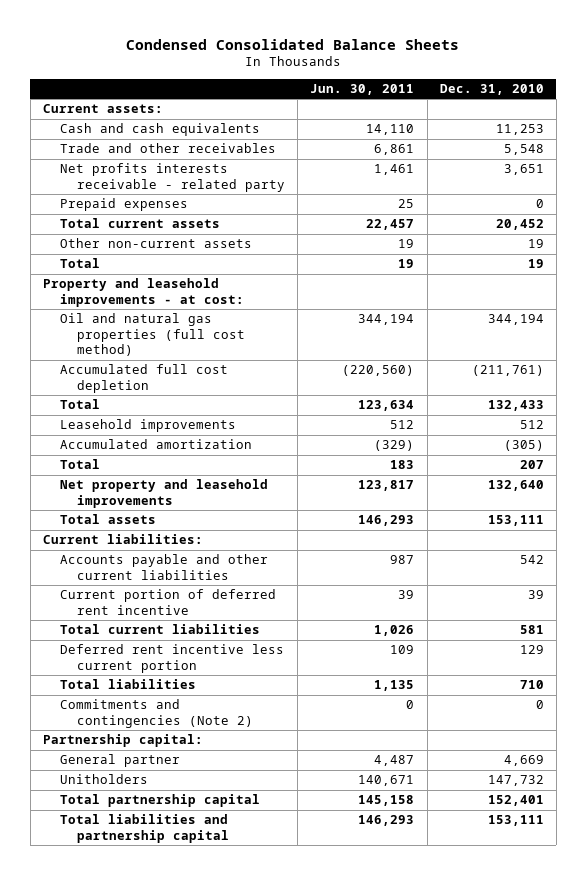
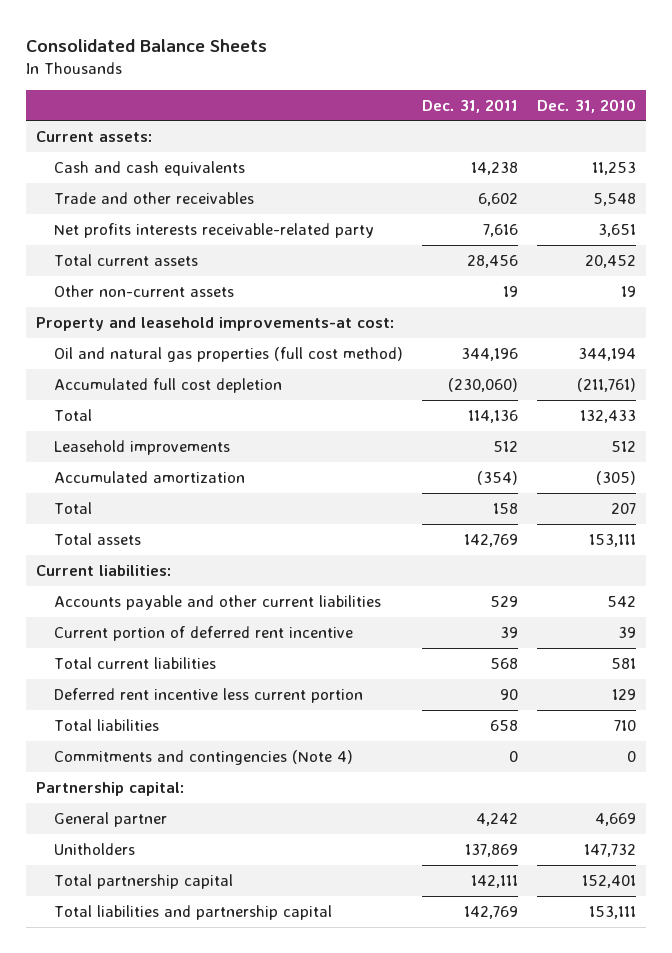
[126,38,460,50] Condensed Consolidated Balance Sheets -> [26,38,268,52] Consolidated Balance Sheets
[310,84,415,96] Jun. 30, 2011 -> none
none -> [422,98,519,113] Dec. 31, 2011
[59,198,188,212] Prepaid expenses -> none
[59,163,286,192] Net profits interests receivable - related party -> [53,222,374,238] Net profits interests receivable-related party
[59,258,100,269] Total -> none
[42,278,244,307] Property and leasehold improvements - at cost: -> [35,316,394,331] Property and leasehold improvements-at cost:
[59,479,268,508] Net property and leasehold improvements -> none
[59,699,254,728] Commitments and contingencies (Note 2) -> [53,749,353,765] Commitments and contingencies (Note 4)

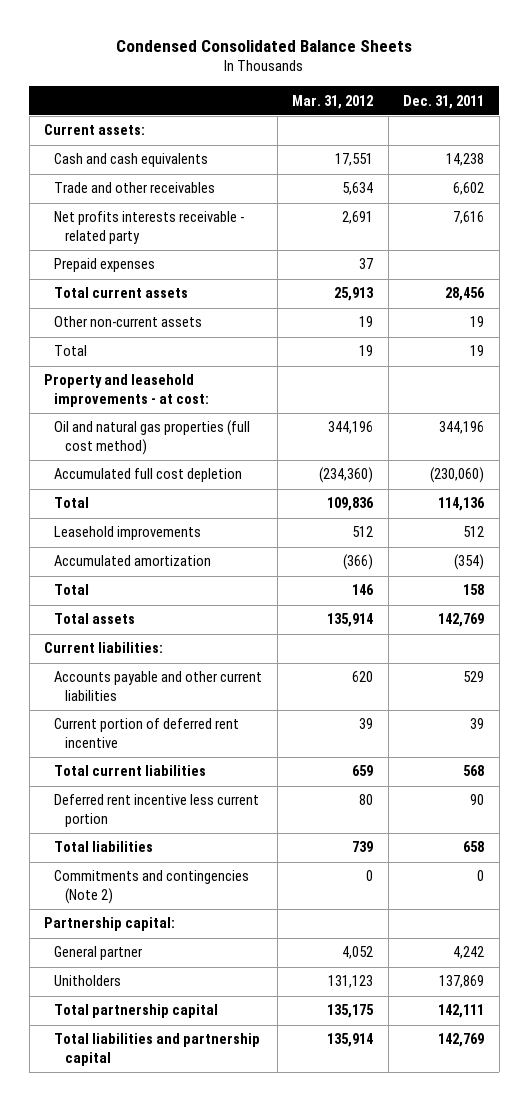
[26,38,268,52] Consolidated Balance Sheets -> [116,39,413,52] Condensed Consolidated Balance Sheets
[537,98,637,113] Dec. 31, 2010 -> none
none -> [292,94,374,109] Mar. 31, 2012
[53,222,374,238] Net profits interests receivable-related party -> [54,211,245,244] Net profits interests receivable - related party
none -> [54,258,156,273] Prepaid expenses
none -> [54,345,88,357] Total
[35,316,394,331] Property and leasehold improvements-at cost: -> [44,374,210,407] Property and leasehold improvements - at cost:
[53,749,353,765] Commitments and contingencies (Note 4) -> [54,870,250,904] Commitments and contingencies (Note 2)

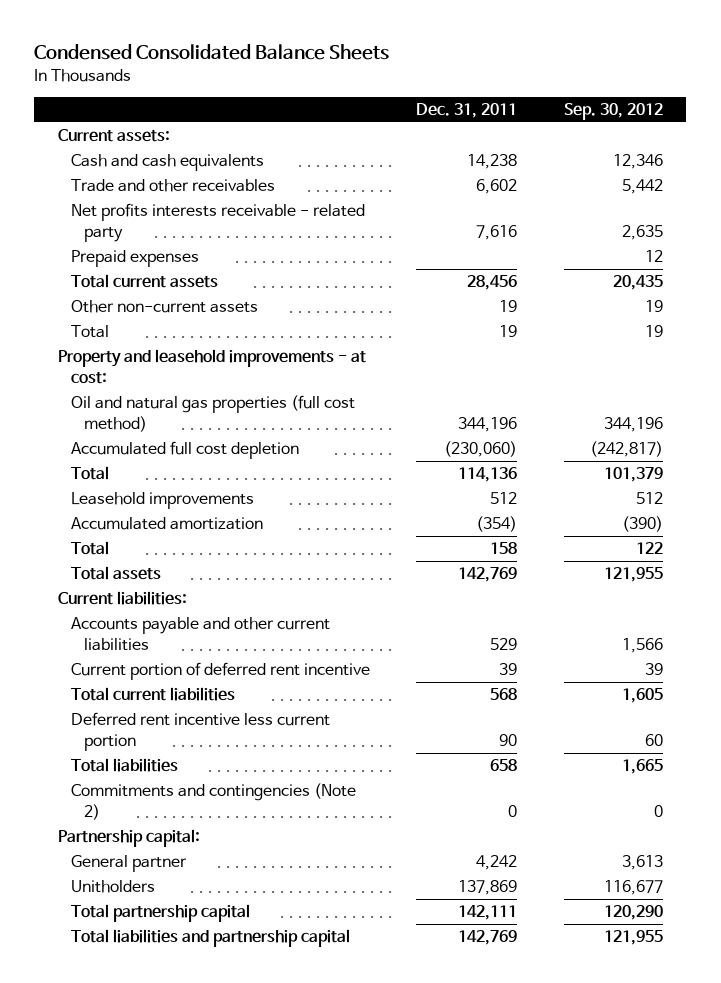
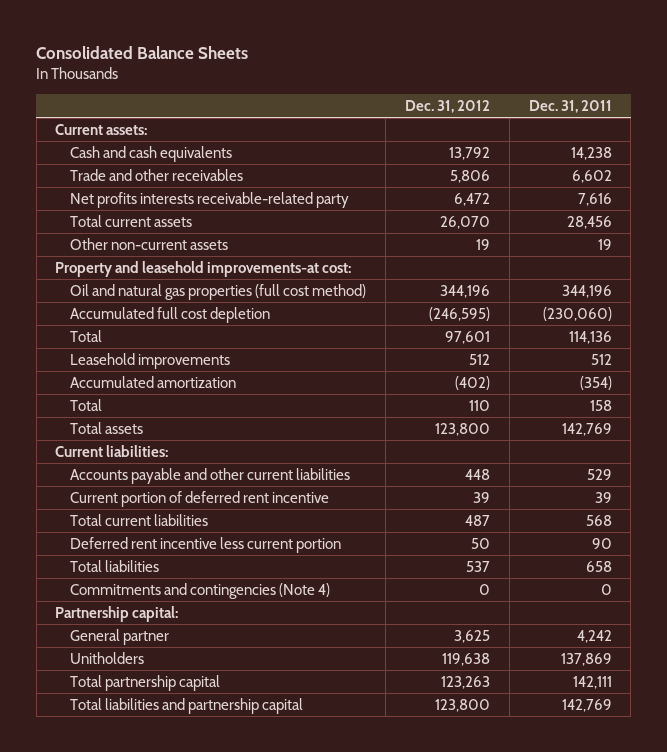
[34,44,390,61] Condensed Consolidated Balance Sheets -> [36,46,249,60] Consolidated Balance Sheets
[564,103,664,121] Sep. 30, 2012 -> none
none -> [405,100,491,114] Dec. 31, 2012
[70,250,199,268] Prepaid expenses -> none
[70,203,365,242] Net profits interests receivable - related party -> [70,191,350,208] Net profits interests receivable-related party
[70,325,109,339] Total -> none
[57,349,366,384] Property and leasehold improvements - at cost: -> [55,260,352,277] Property and leasehold improvements-at cost:
[70,783,356,820] Commitments and contingencies (Note 2) -> [70,582,331,599] Commitments and contingencies (Note 4)

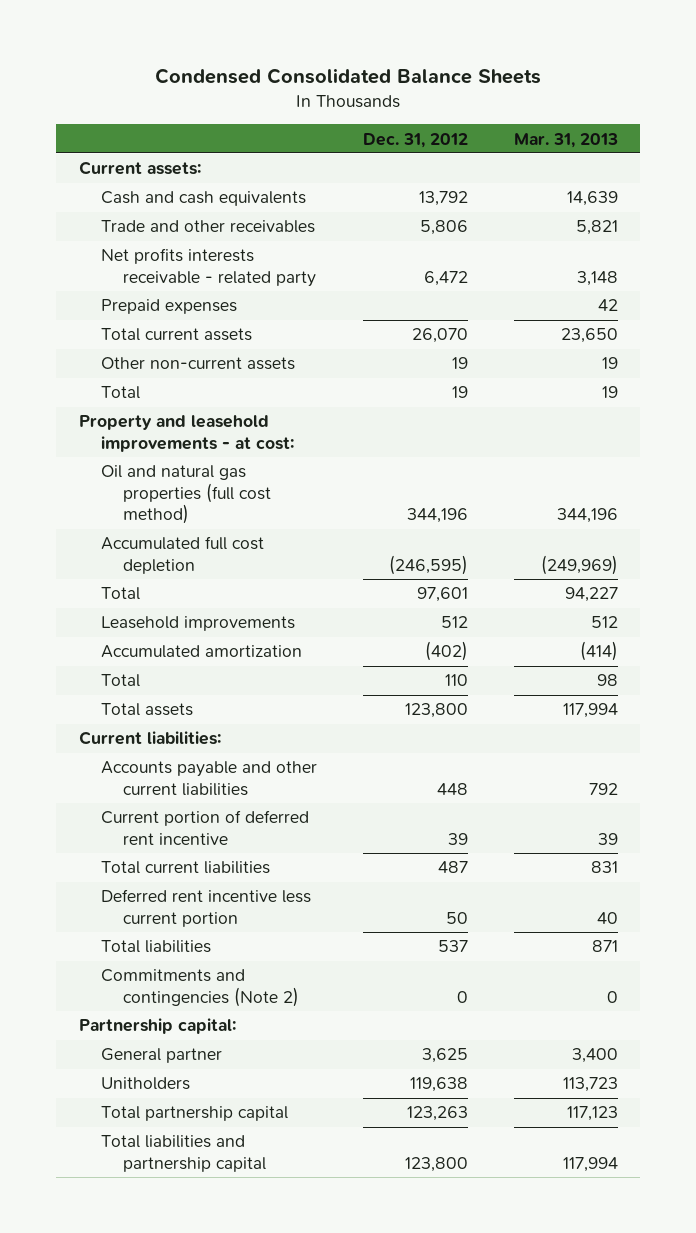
[36,46,249,60] Consolidated Balance Sheets -> [155,68,542,85] Condensed Consolidated Balance Sheets
[528,100,612,114] Dec. 31, 2011 -> none
none -> [513,132,618,148] Mar. 31, 2013
[70,191,350,208] Net profits interests receivable-related party -> [100,248,317,287] Net profits interests receivable - related party
none -> [100,299,237,315] Prepaid expenses
none -> [100,386,140,400] Total
[55,260,352,277] Property and leasehold improvements-at cost: -> [78,415,294,452] Property and leasehold improvements - at cost:
[70,582,331,599] Commitments and contingencies (Note 4) -> [100,969,300,1007] Commitments and contingencies (Note 2)

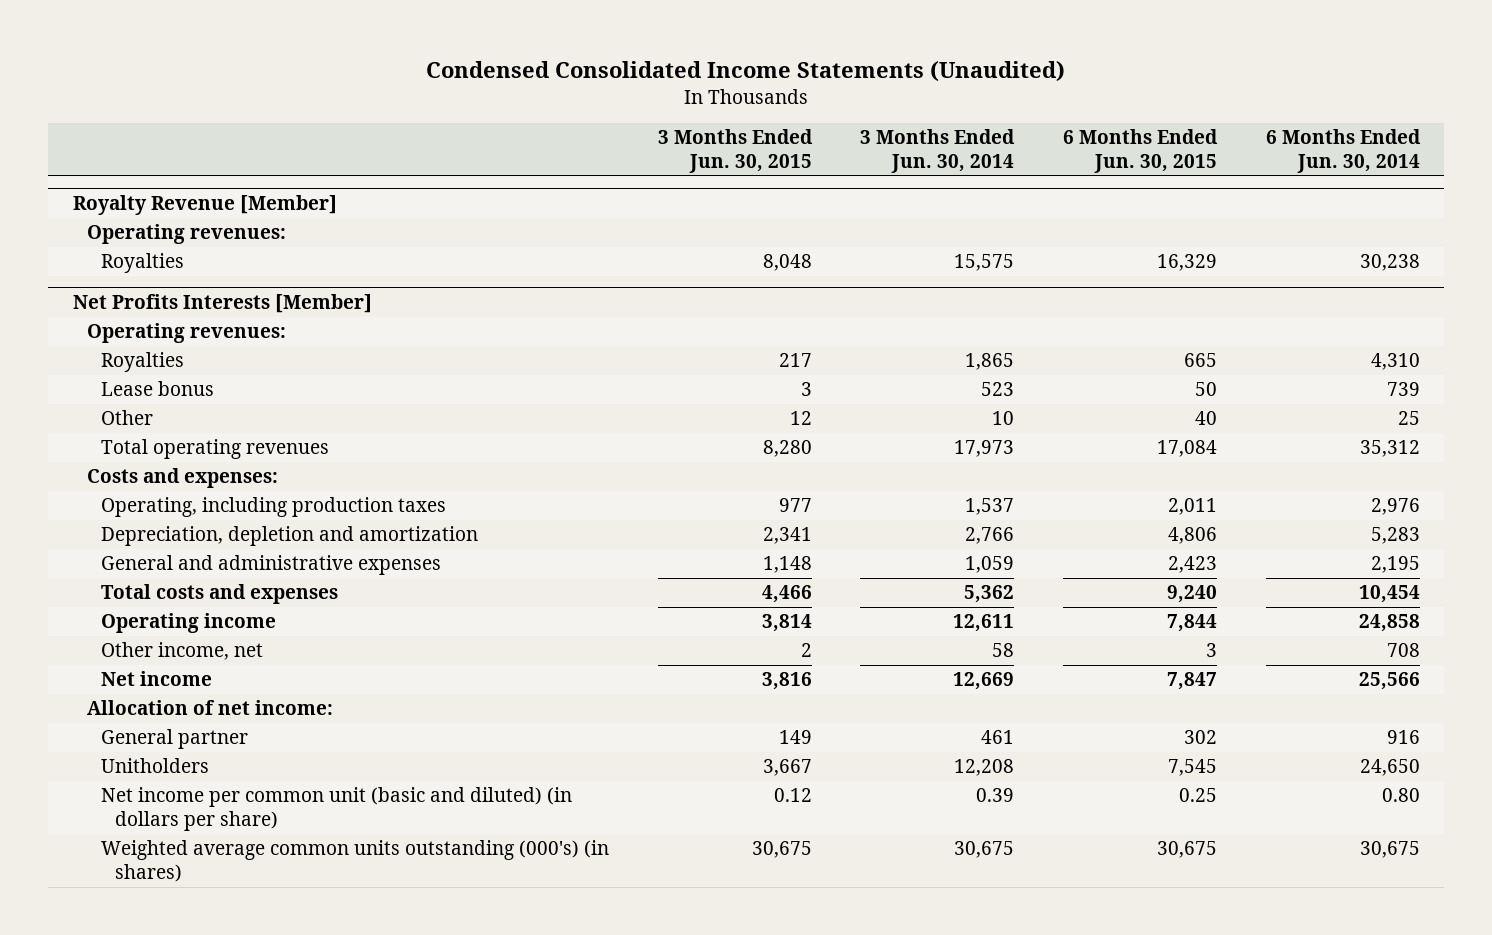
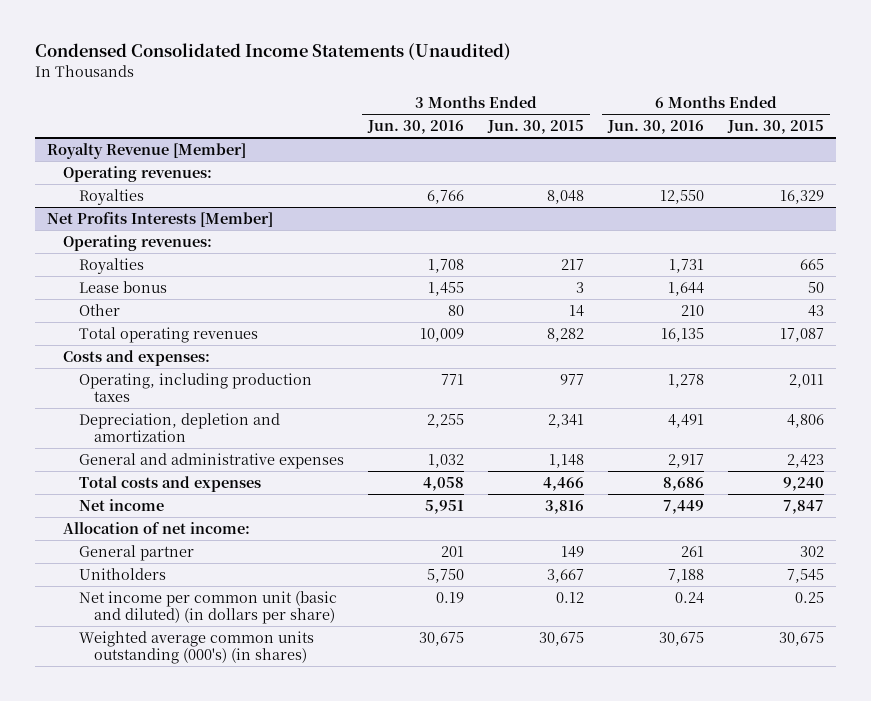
[860,129,1016,174] 3 Months Ended Jun. 30, 2014 -> none
[1265,129,1421,174] 6 Months Ended Jun. 30, 2014 -> none
none -> [366,120,464,135] Jun. 30, 2016
none -> [606,120,704,135] Jun. 30, 2016
[789,411,812,426] 12 -> [568,304,584,317] 14
[1195,411,1218,426] 40 -> [807,304,824,317] 43
[762,440,812,458] 8,280 -> [546,327,584,342] 8,282
[1157,440,1218,458] 17,084 -> [779,327,824,342] 17,087
[101,613,277,634] Operating income -> none
[101,642,264,661] Other income, net -> none

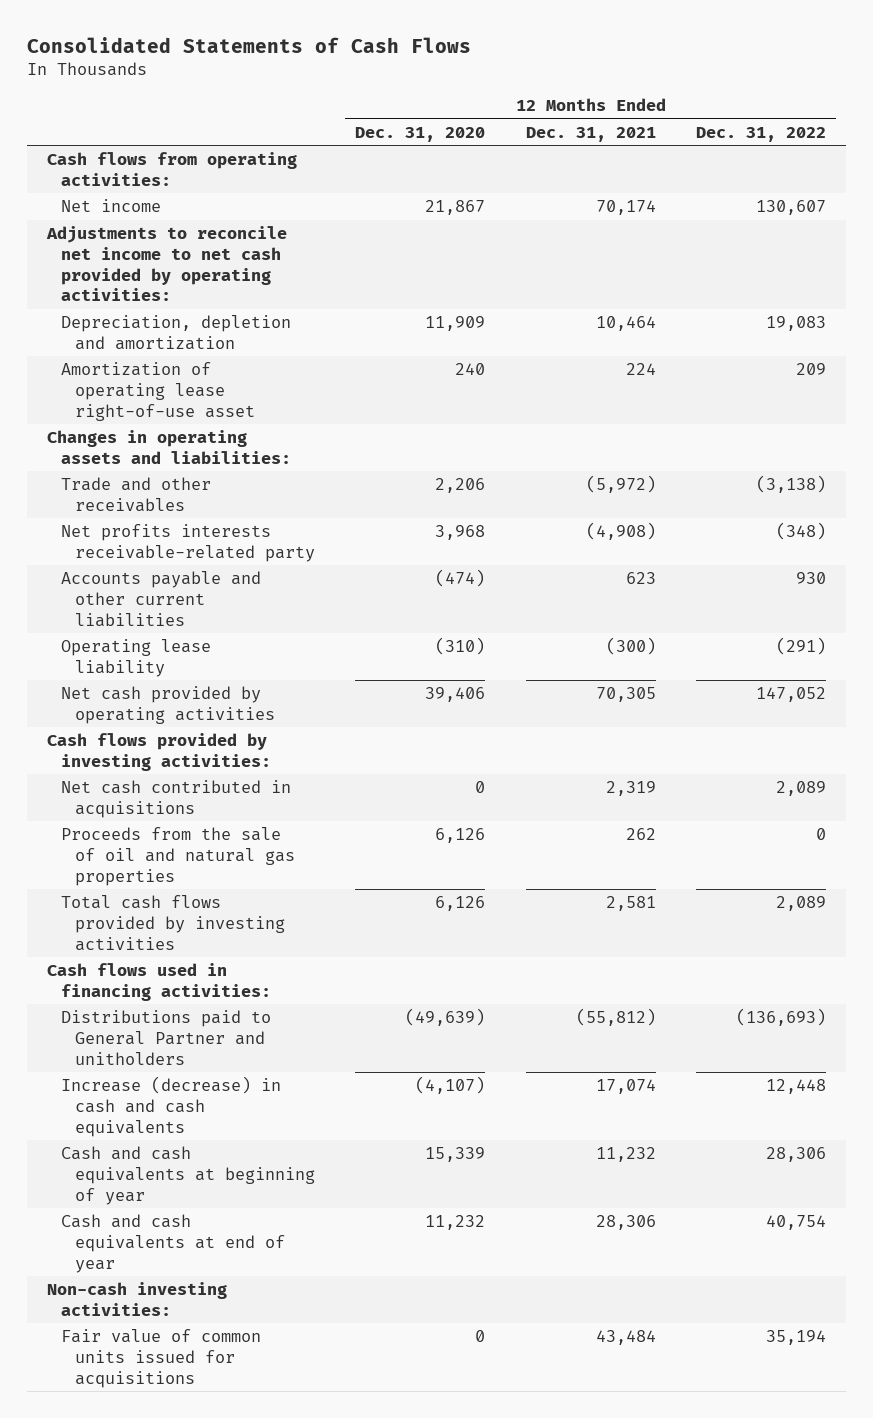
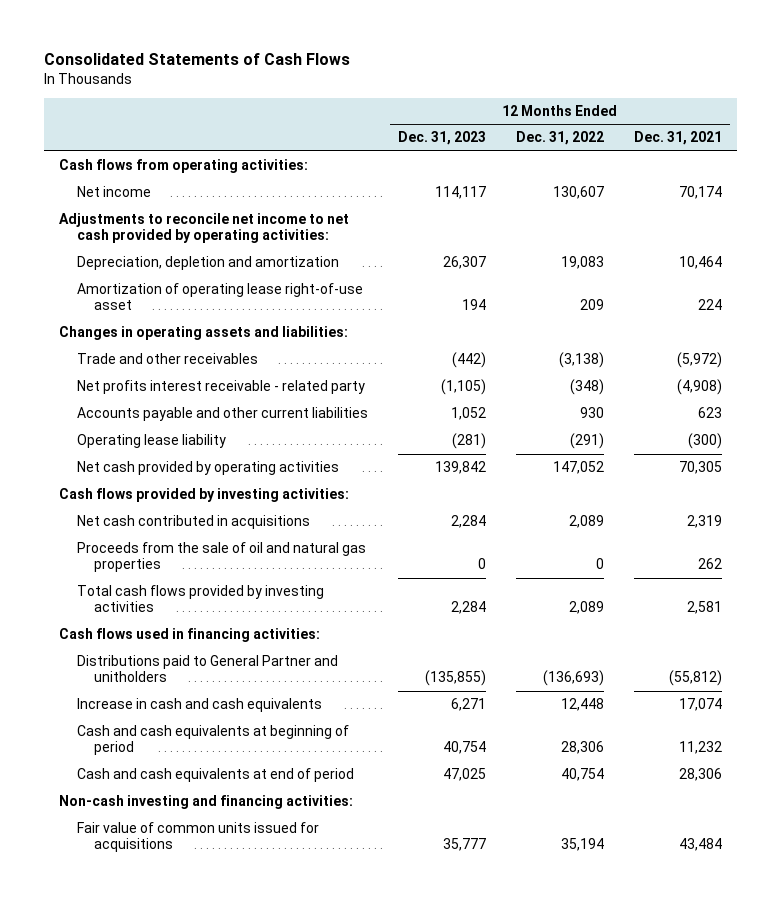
[355,126,486,142] Dec. 31, 2020 -> none
none -> [397,131,486,146] Dec. 31, 2023
[60,524,315,562] Net profits interests receivable-related party -> [76,380,365,395] Net profits interest receivable - related party
[60,1076,281,1137] Increase (decrease) in cash and cash equivalents -> [76,698,322,713] Increase in cash and cash equivalents
[60,1146,315,1205] Cash and cash equivalents at beginning of year -> [76,725,349,756] Cash and cash equivalents at beginning of period
[60,1214,285,1273] Cash and cash equivalents at end of year -> [76,768,354,783] Cash and cash equivalents at end of period
[47,1282,228,1316] Non-cash investing activities: -> [58,795,353,810] Non-cash investing and financing activities:

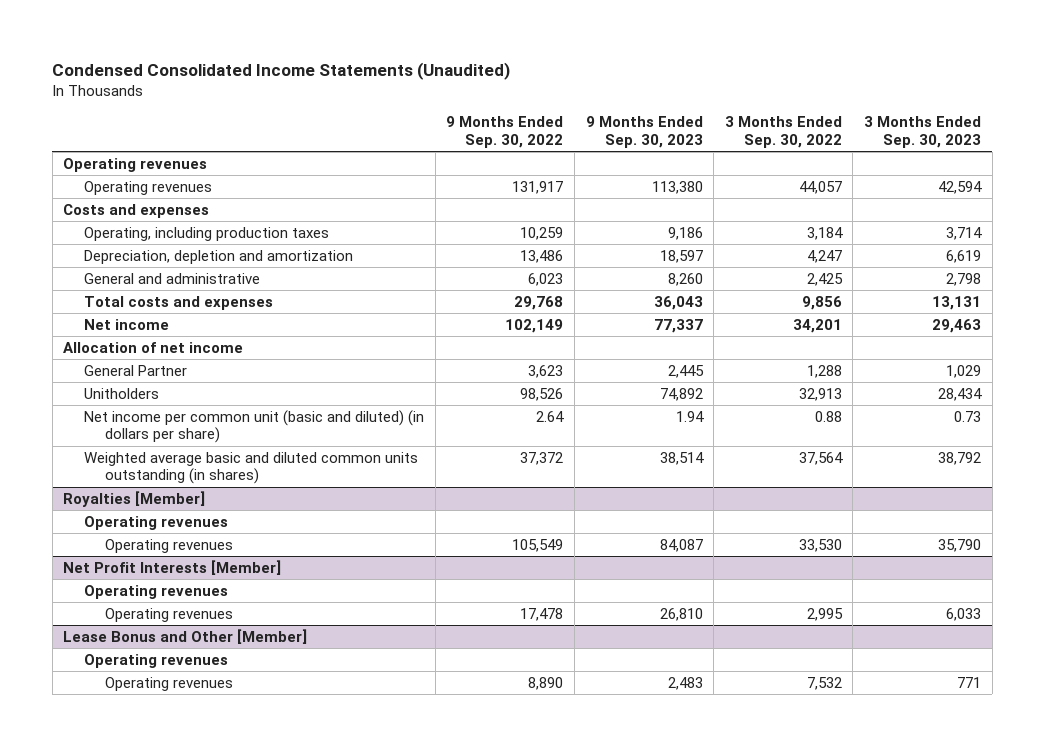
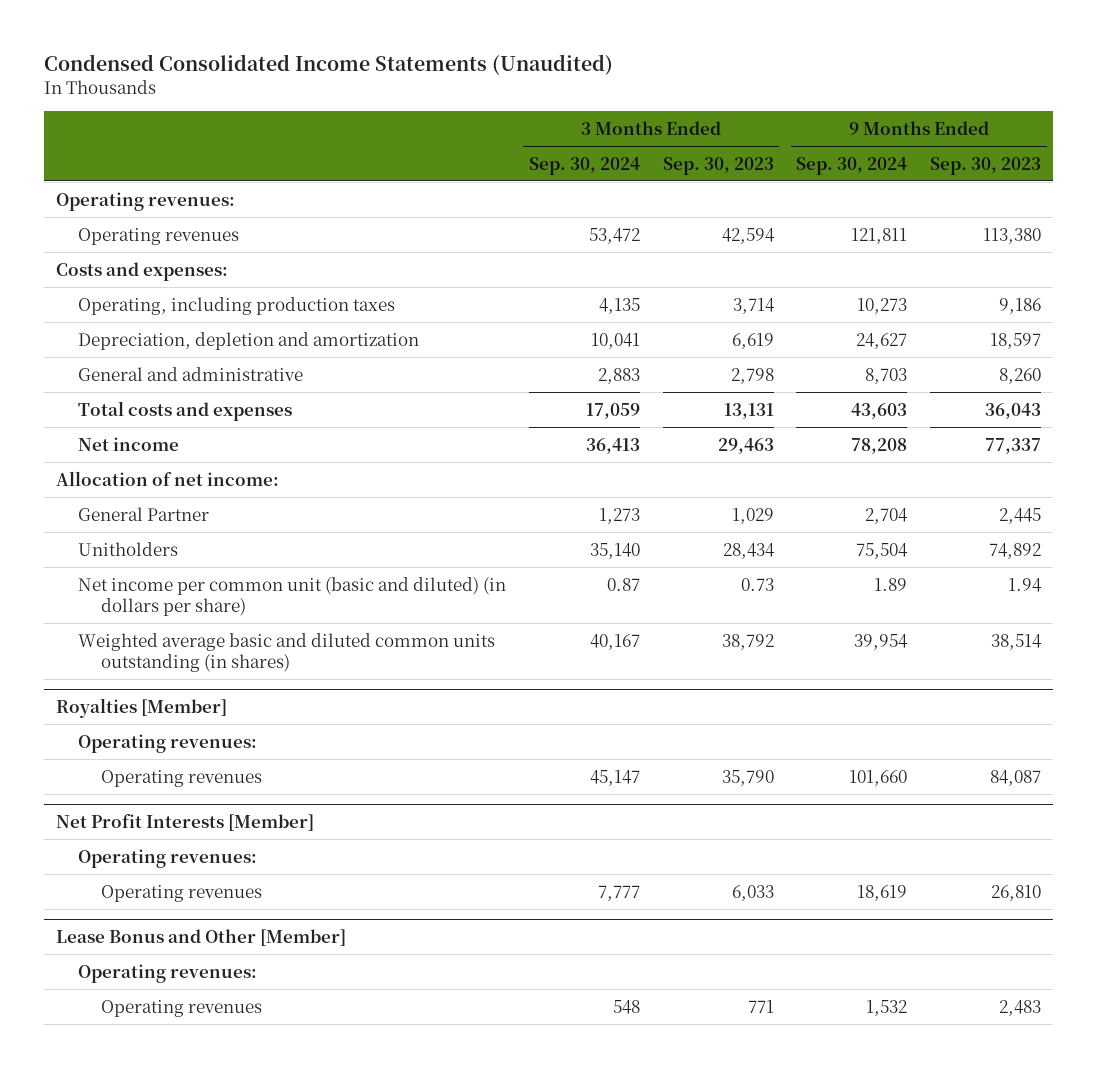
[446,116,564,149] 9 Months Ended Sep. 30, 2022 -> none
[724,116,842,149] 3 Months Ended Sep. 30, 2022 -> none
none -> [529,156,641,175] Sep. 30, 2024
none -> [796,156,908,175] Sep. 30, 2024
[63,157,208,172] Operating revenues -> [55,191,235,211] Operating revenues:
[63,203,210,218] Costs and expenses -> [55,261,228,281] Costs and expenses:
[63,341,244,353] Allocation of net income -> [55,470,279,486] Allocation of net income:
[84,515,229,530] Operating revenues -> [78,733,258,753] Operating revenues:
[84,584,229,599] Operating revenues -> [78,848,258,868] Operating revenues:
[84,653,229,668] Operating revenues -> [78,963,258,983] Operating revenues:

